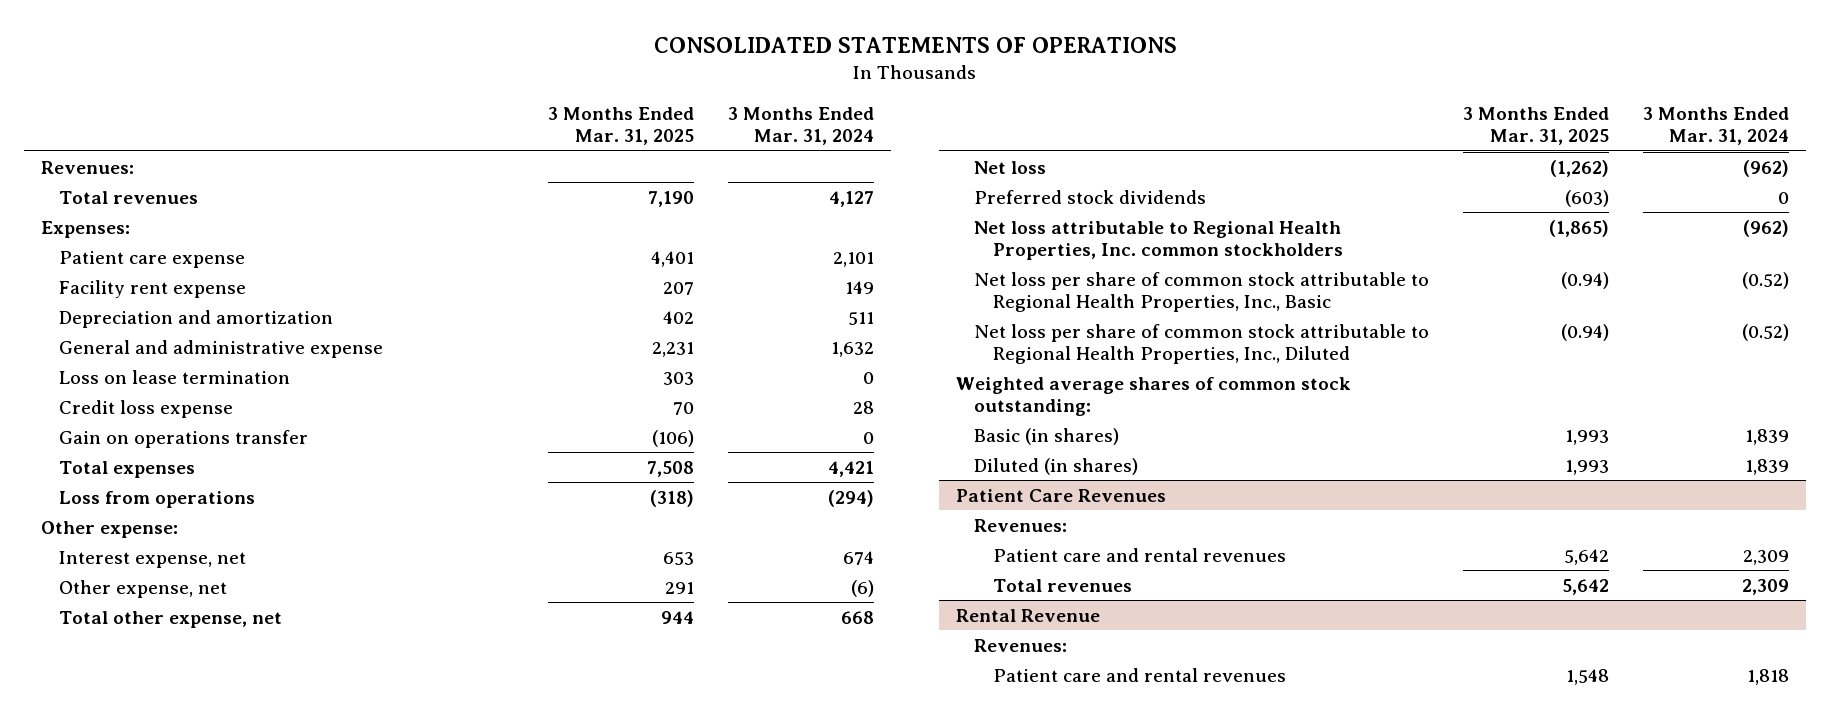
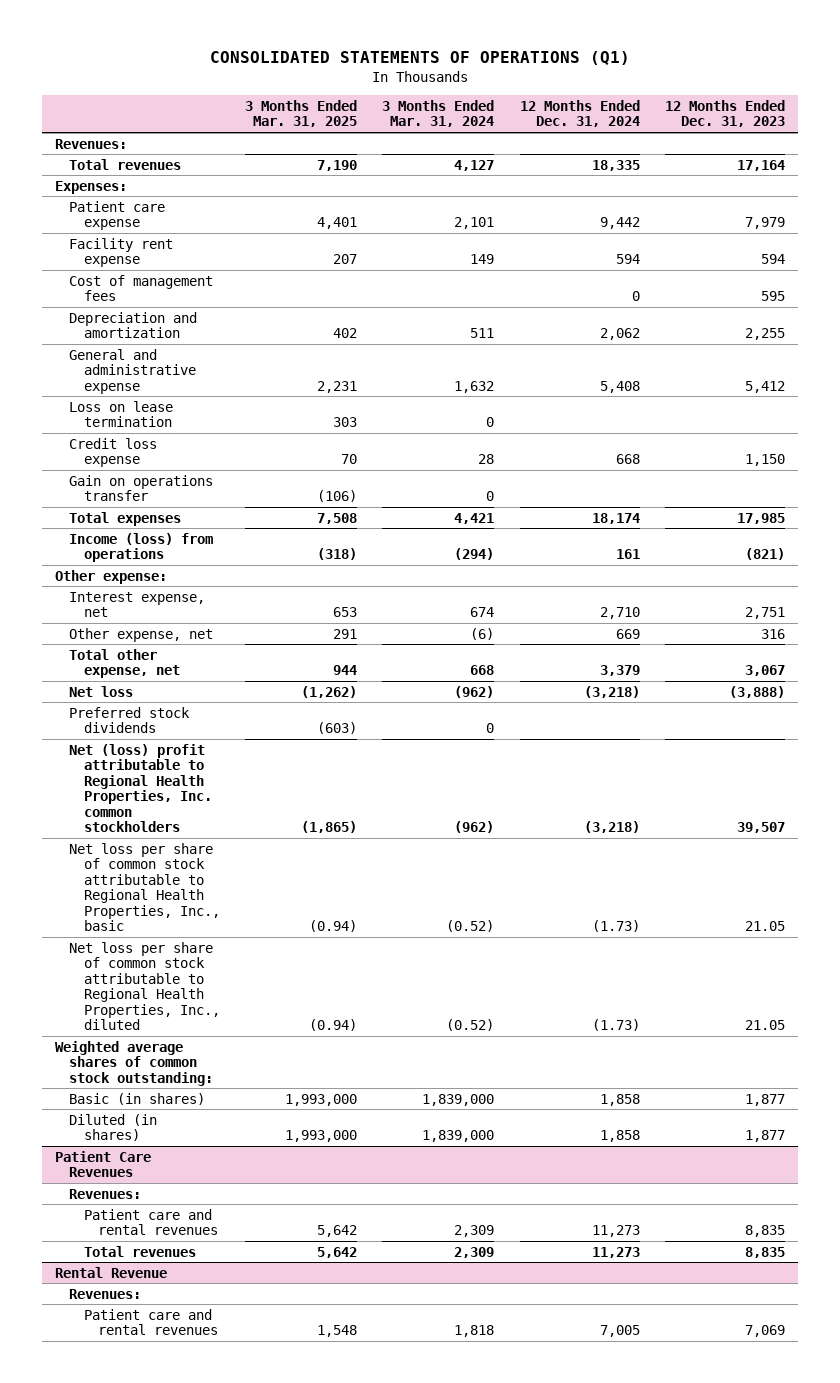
[654,37,1178,54] CONSOLIDATED STATEMENTS OF OPERATIONS -> [209,51,630,66] CONSOLIDATED STATEMENTS OF OPERATIONS (Q1)
none -> [519,99,640,128] 12 Months Ended Dec. 31, 2024
none -> [664,99,785,128] 12 Months Ended Dec. 31, 2023
none -> [69,274,214,302] Cost of management fees
[59,490,256,508] Loss from operations -> [69,532,214,563] Income (loss) from operations
[974,220,1343,261] Net loss attributable to Regional Health Properties, Inc. common stockholders -> [69,743,212,833] Net (loss) profit attributable to Regional Health Properties, Inc. common stockholders
[974,271,1430,313] Net loss per share of common stock attributable to Regional Health Properties, Inc., Basic -> [69,842,220,932] Net loss per share of common stock attributable to Regional Health Properties, Inc., basic
[974,323,1430,365] Net loss per share of common stock attributable to Regional Health Properties, Inc., Diluted -> [69,941,220,1031] Net loss per share of common stock attributable to Regional Health Properties, Inc., diluted
[1565,429,1610,445] 1,993 -> [285,1093,358,1106] 1,993,000
[1745,428,1790,445] 1,839 -> [422,1093,495,1106] 1,839,000
[1565,459,1610,475] 1,993 -> [285,1130,358,1143] 1,993,000
[1745,458,1790,475] 1,839 -> [422,1130,495,1143] 1,839,000

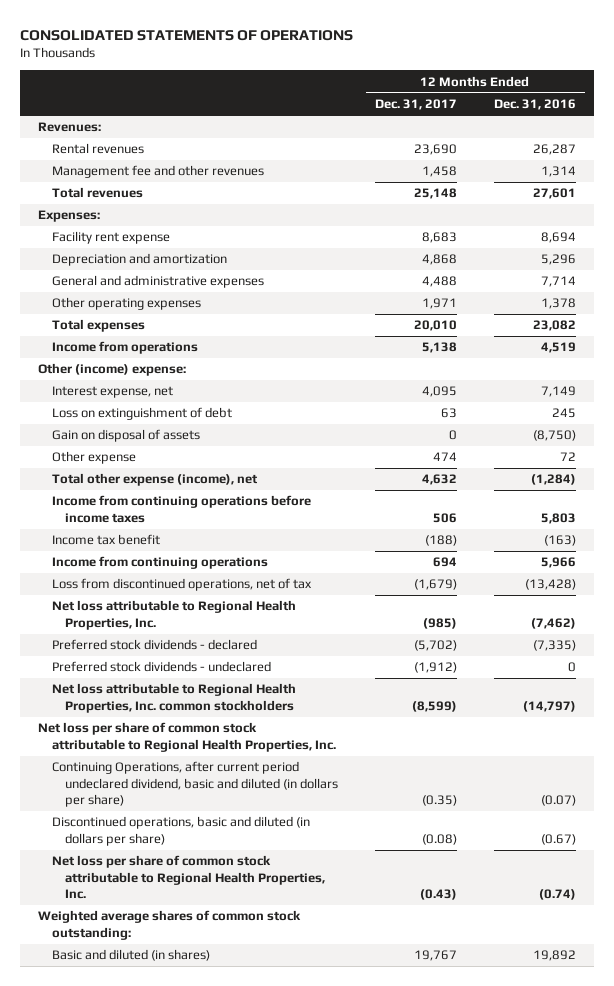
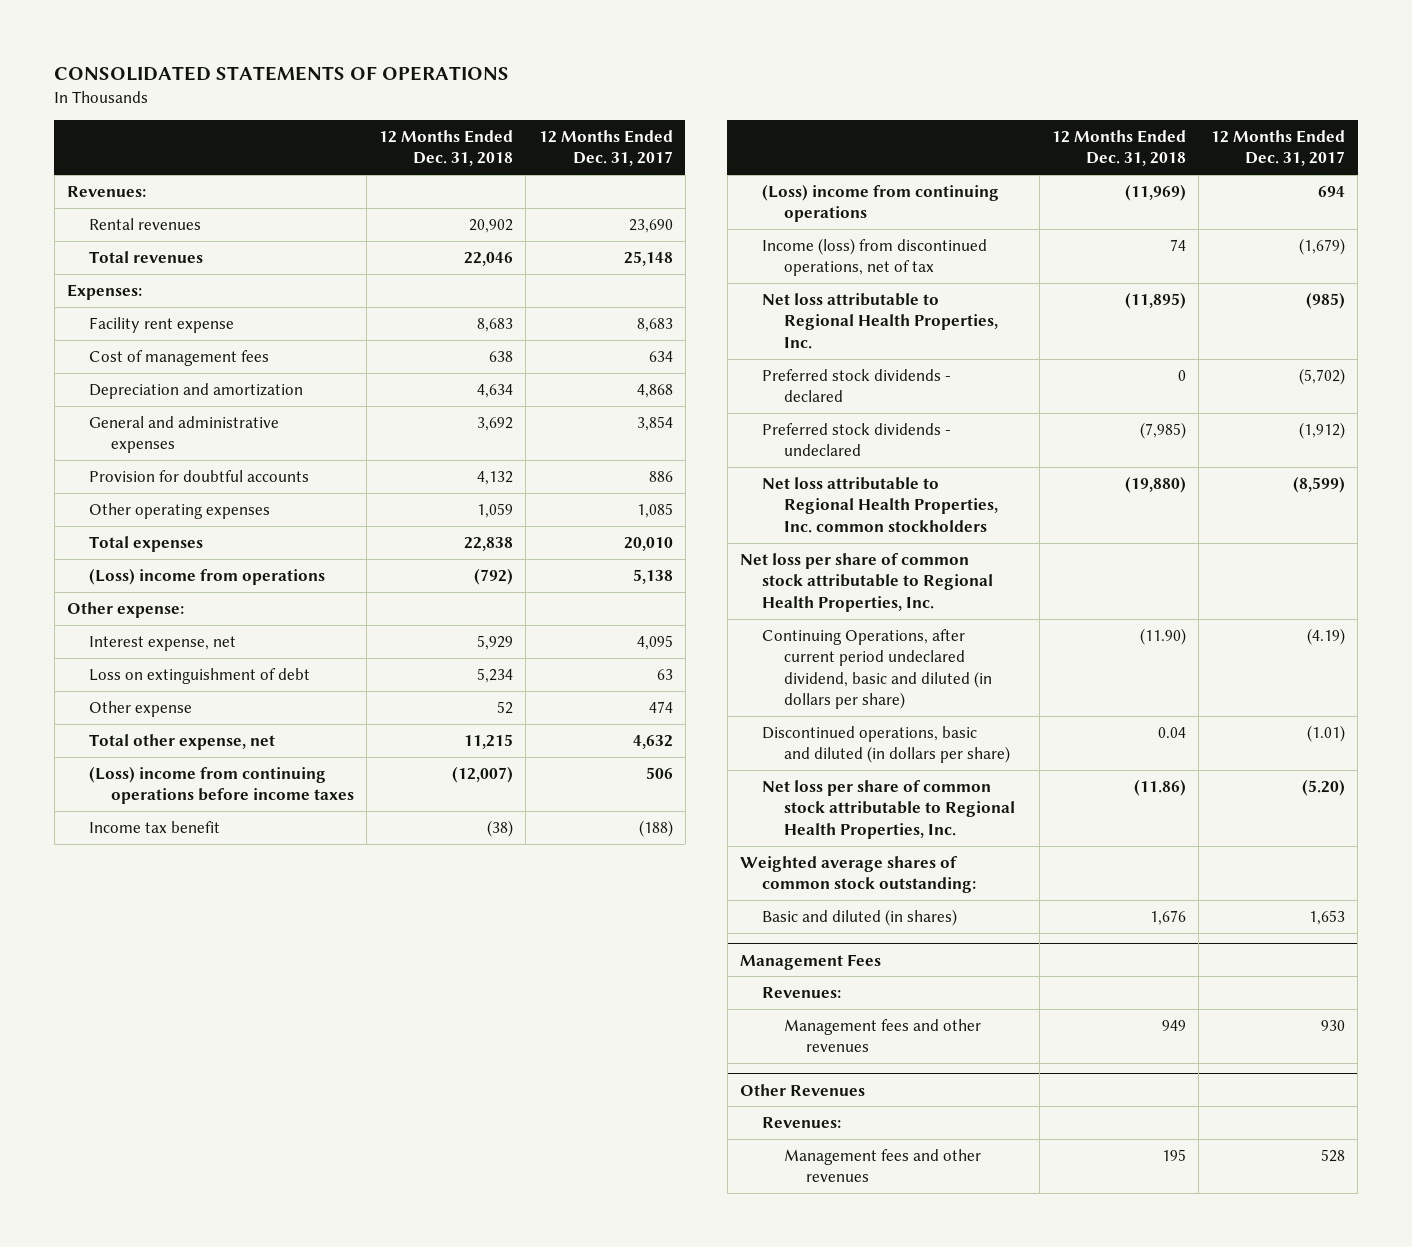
[493,99,576,111] Dec. 31, 2016 -> none
none -> [379,129,514,167] 12 Months Ended Dec. 31, 2018
[51,165,264,179] Management fee and other revenues -> none
none -> [89,349,270,366] Cost of management fees
[422,276,458,288] 4,488 -> [636,415,673,431] 3,854
none -> [89,469,310,482] Provision for doubtful accounts
[422,298,458,310] 1,971 -> [636,502,673,518] 1,085
[51,341,198,355] Income from operations -> [89,567,326,585] (Loss) income from operations
[37,363,186,377] Other (income) expense: -> [67,601,185,618] Other expense:
[51,429,200,443] Gain on disposal of assets -> none
[51,473,258,487] Total other expense (income), net -> [89,733,276,750] Total other expense, net
[51,495,311,523] Income from continuing operations before income taxes -> [89,765,355,805] (Loss) income from continuing operations before income taxes
[51,556,268,570] Income from continuing operations -> [761,183,999,223] (Loss) income from continuing operations
[51,578,312,592] Loss from discontinued operations, net of tax -> [761,237,987,277] Income (loss) from discontinued operations, net of tax
[422,795,458,807] (0.35) -> [1307,627,1346,645] (4.19)
[422,833,458,845] (0.08) -> [1307,724,1346,742] (1.01)
[420,889,458,901] (0.43) -> [1302,778,1346,796] (5.20)
[414,950,458,962] 19,767 -> [1309,909,1346,925] 1,653
none -> [739,953,881,970] Management Fees
none -> [761,986,841,998] Revenues:
none -> [783,1018,981,1053] Management fees and other revenues
none -> [739,1083,865,1096] Other Revenues
none -> [761,1116,841,1128] Revenues:
none -> [783,1148,981,1183] Management fees and other revenues

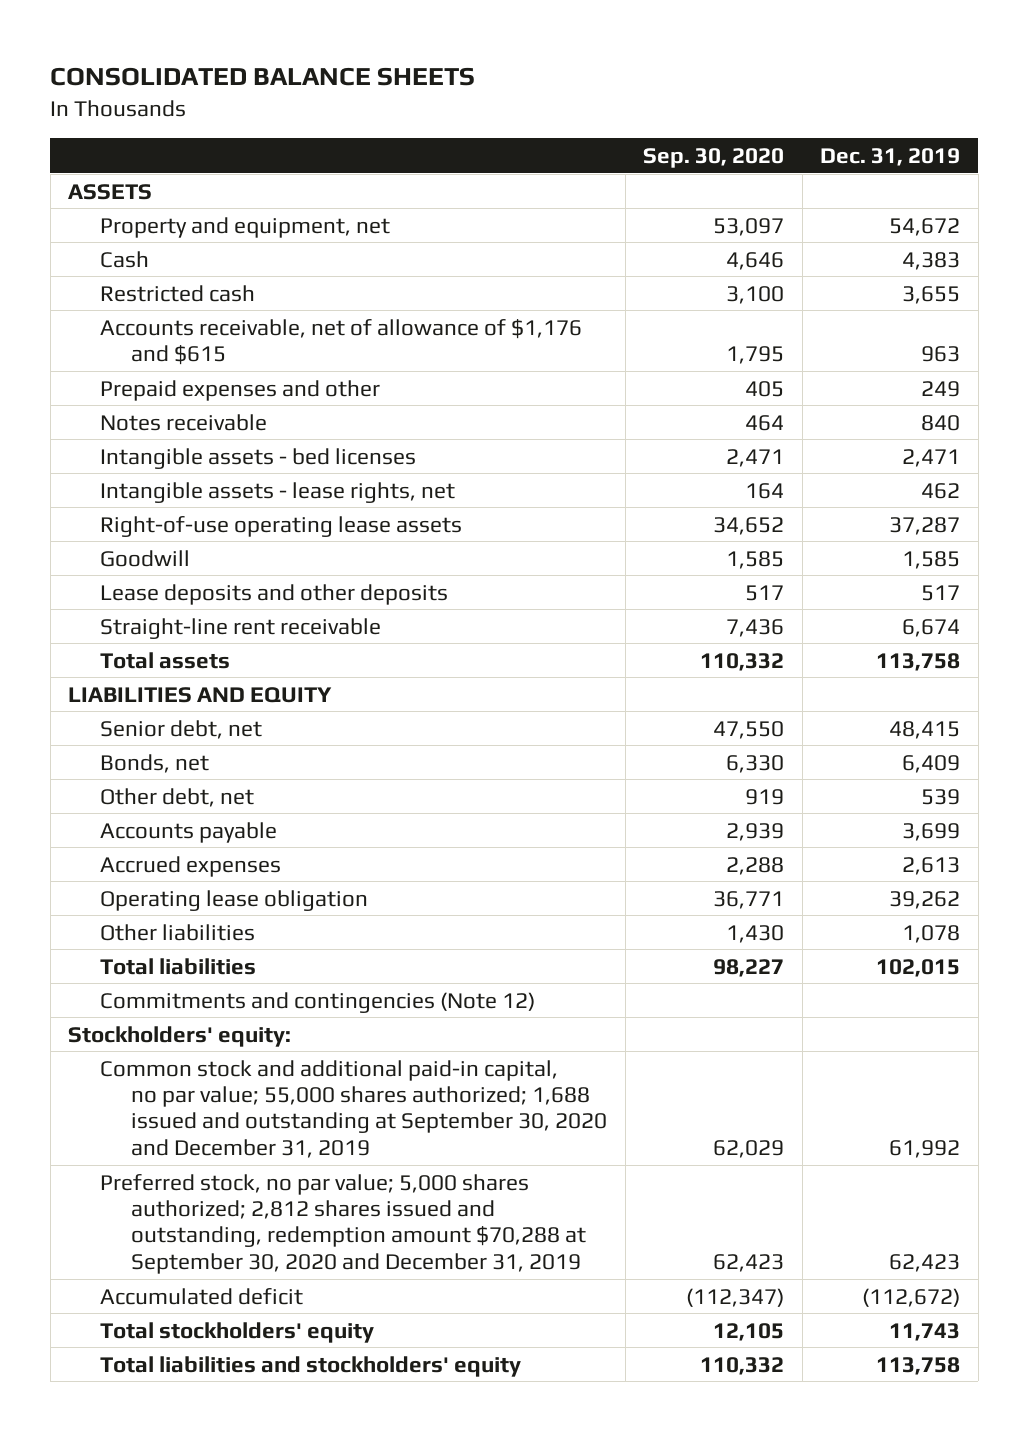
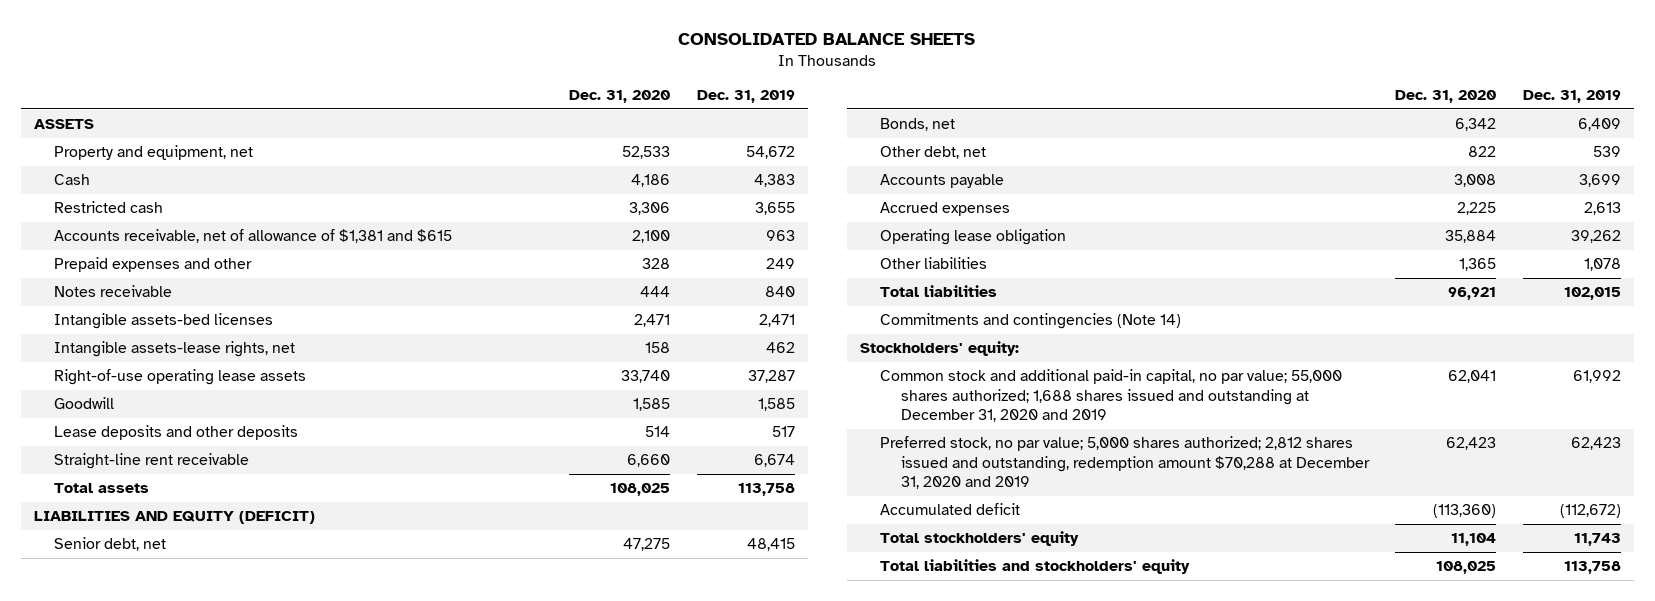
[643,147,785,168] Sep. 30, 2020 -> none
none -> [569,90,671,104] Dec. 31, 2020
[99,318,582,365] Accounts receivable, net of allowance of $1,176 and $615 -> [54,229,453,244] Accounts receivable, net of allowance of $1,381 and $615
[99,447,416,469] Intangible assets - bed licenses -> [54,313,274,330] Intangible assets-bed licenses
[99,481,455,503] Intangible assets - lease rights, net -> [54,341,296,358] Intangible assets-lease rights, net
[68,686,333,703] LIABILITIES AND EQUITY -> [34,511,316,525] LIABILITIES AND EQUITY (DEFICIT)
[99,991,535,1013] Commitments and contingencies (Note 12) -> [880,313,1182,330] Commitments and contingencies (Note 14)
[99,1059,608,1158] Common stock and additional paid-in capital, no par value; 55,000 shares authorized; 1,688 issued and outstanding at September 30, 2020 and December 31, 2019 -> [880,369,1343,422] Common stock and additional paid-in capital, no par value; 55,000 shares authorized; 1,688 shares issued and outstanding at December 31, 2020 and 2019
[99,1173,587,1274] Preferred stock, no par value; 5,000 shares authorized; 2,812 shares issued and outstanding, redemption amount $70,288 at September 30, 2020 and December 31, 2019 -> [880,436,1370,489] Preferred stock, no par value; 5,000 shares authorized; 2,812 shares issued and outstanding, redemption amount $70,288 at December 31, 2020 and 2019

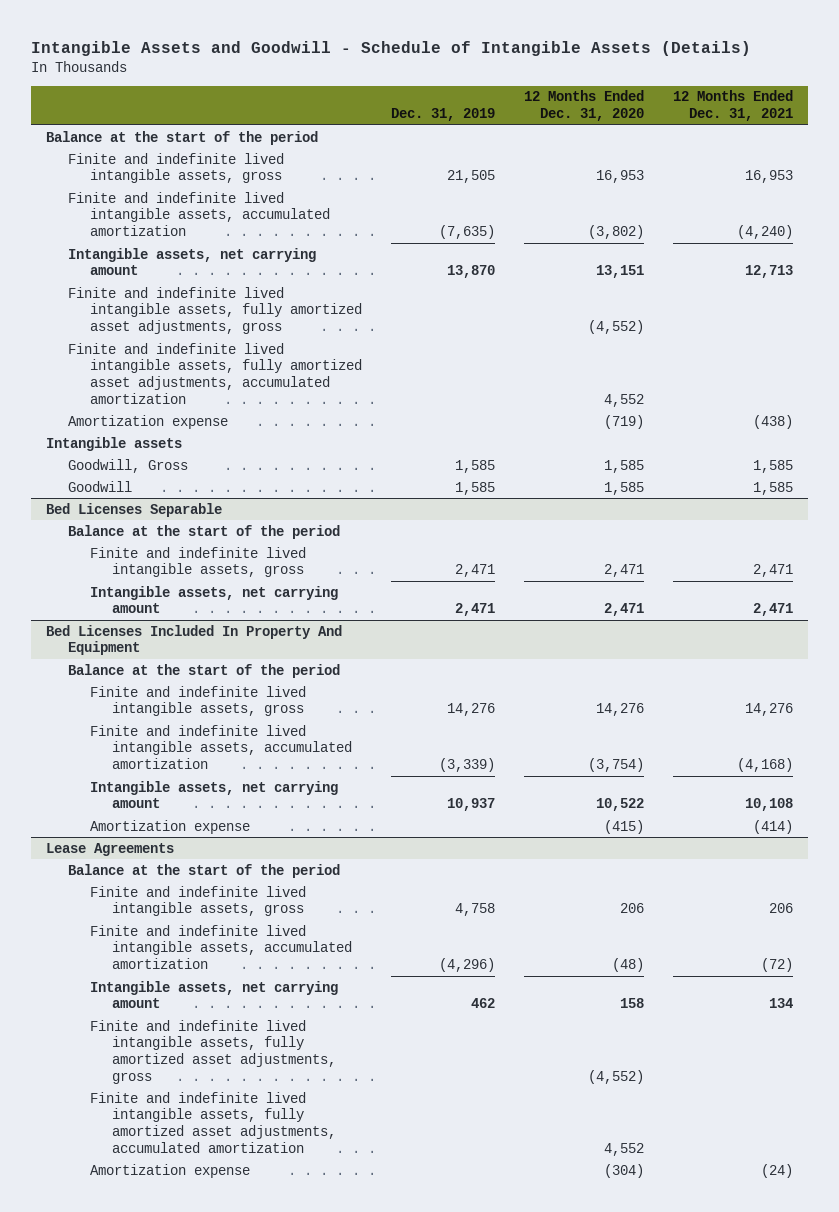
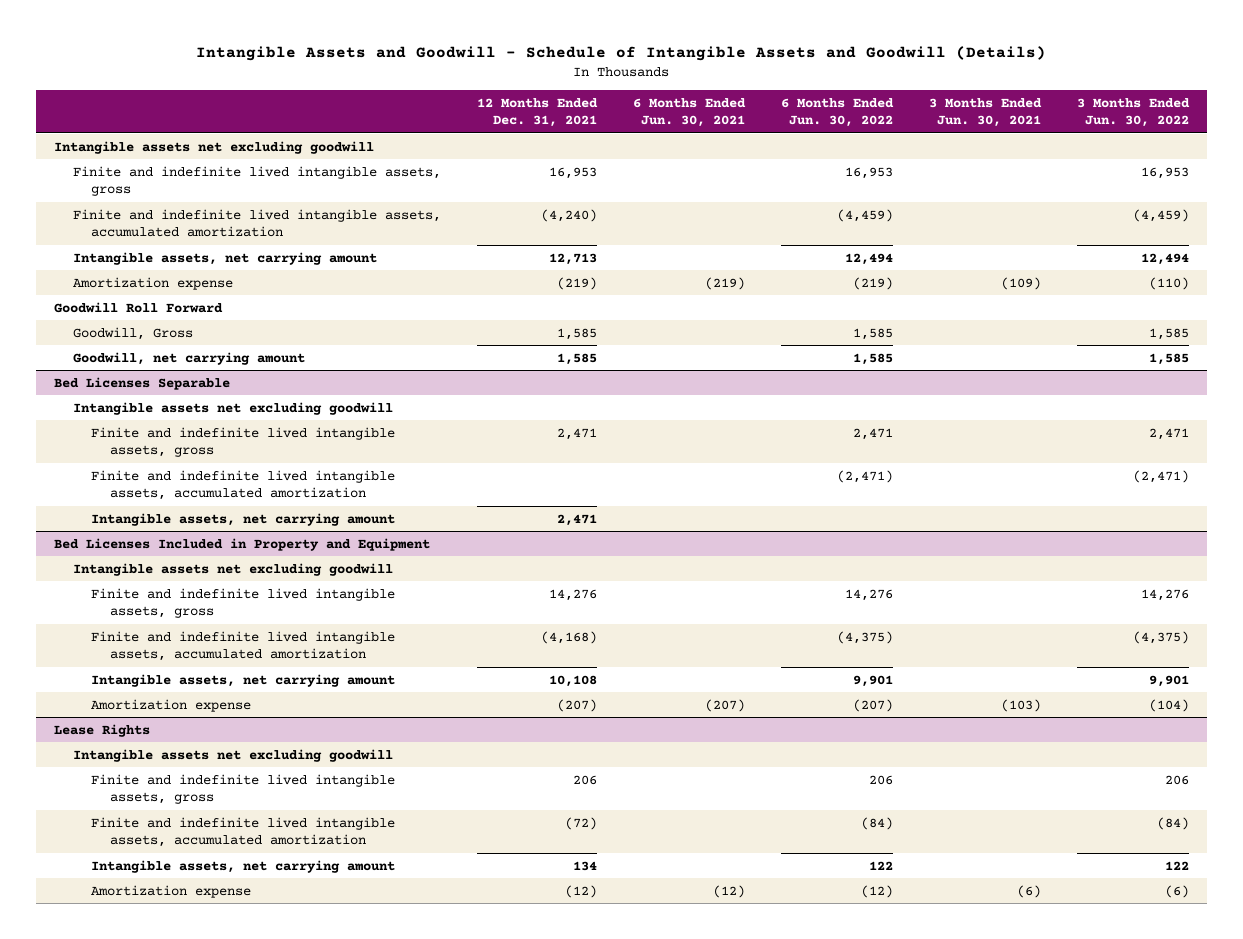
[31,40,752,56] Intangible Assets and Goodwill - Schedule of Intangible Assets (Details) -> [196,46,1047,62] Intangible Assets and Goodwill - Schedule of Intangible Assets and Goodwill (Details)
[390,108,495,122] Dec. 31, 2019 -> none
[524,90,645,122] 12 Months Ended Dec. 31, 2020 -> none
none -> [632,98,746,128] 6 Months Ended Jun. 30, 2021
none -> [780,98,894,128] 6 Months Ended Jun. 30, 2022
none -> [928,98,1042,128] 3 Months Ended Jun. 30, 2021
none -> [1077,98,1191,128] 3 Months Ended Jun. 30, 2022
[45,130,318,145] Balance at the start of the period -> [53,140,374,154] Intangible assets net excluding goodwill
[67,286,362,335] Finite and indefinite lived intangible assets, fully amortized asset adjustments, gross -> none
[67,342,362,404] Finite and indefinite lived intangible assets, fully amortized asset adjustments, accumulated amortization -> none
[45,436,182,451] Intangible assets -> none
[753,414,794,429] (438) -> [556,276,597,290] (219)
none -> [53,301,223,313] Goodwill Roll Forward
[67,480,132,492] Goodwill -> [72,351,305,365] Goodwill, net carrying amount
[67,524,340,539] Balance at the start of the period -> [72,401,393,415] Intangible assets net excluding goodwill
none -> [91,469,396,501] Finite and indefinite lived intangible assets, accumulated amortization
[45,624,342,656] Bed Licenses Included In Property And Equipment -> [53,537,430,551] Bed Licenses Included in Property and Equipment
[67,663,340,678] Balance at the start of the period -> [72,562,393,576] Intangible assets net excluding goodwill
[753,819,794,834] (414) -> [556,698,597,712] (207)
[45,842,174,856] Lease Agreements -> [53,723,150,737] Lease Rights
[67,863,340,878] Balance at the start of the period -> [72,748,393,762] Intangible assets net excluding goodwill
[89,1019,336,1084] Finite and indefinite lived intangible assets, fully amortized asset adjustments, gross -> none
[89,1091,336,1153] Finite and indefinite lived intangible assets, fully amortized asset adjustments, accumulated amortization -> none
[761,1163,794,1178] (24) -> [564,884,597,898] (12)

